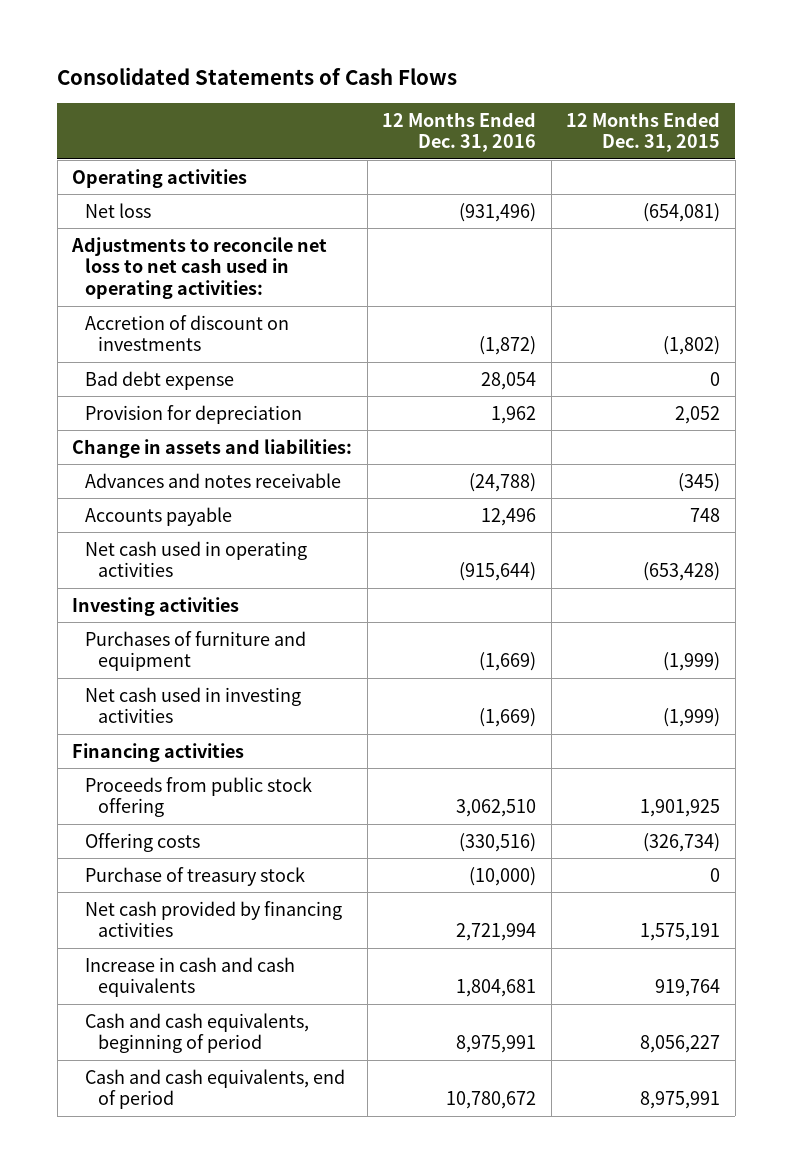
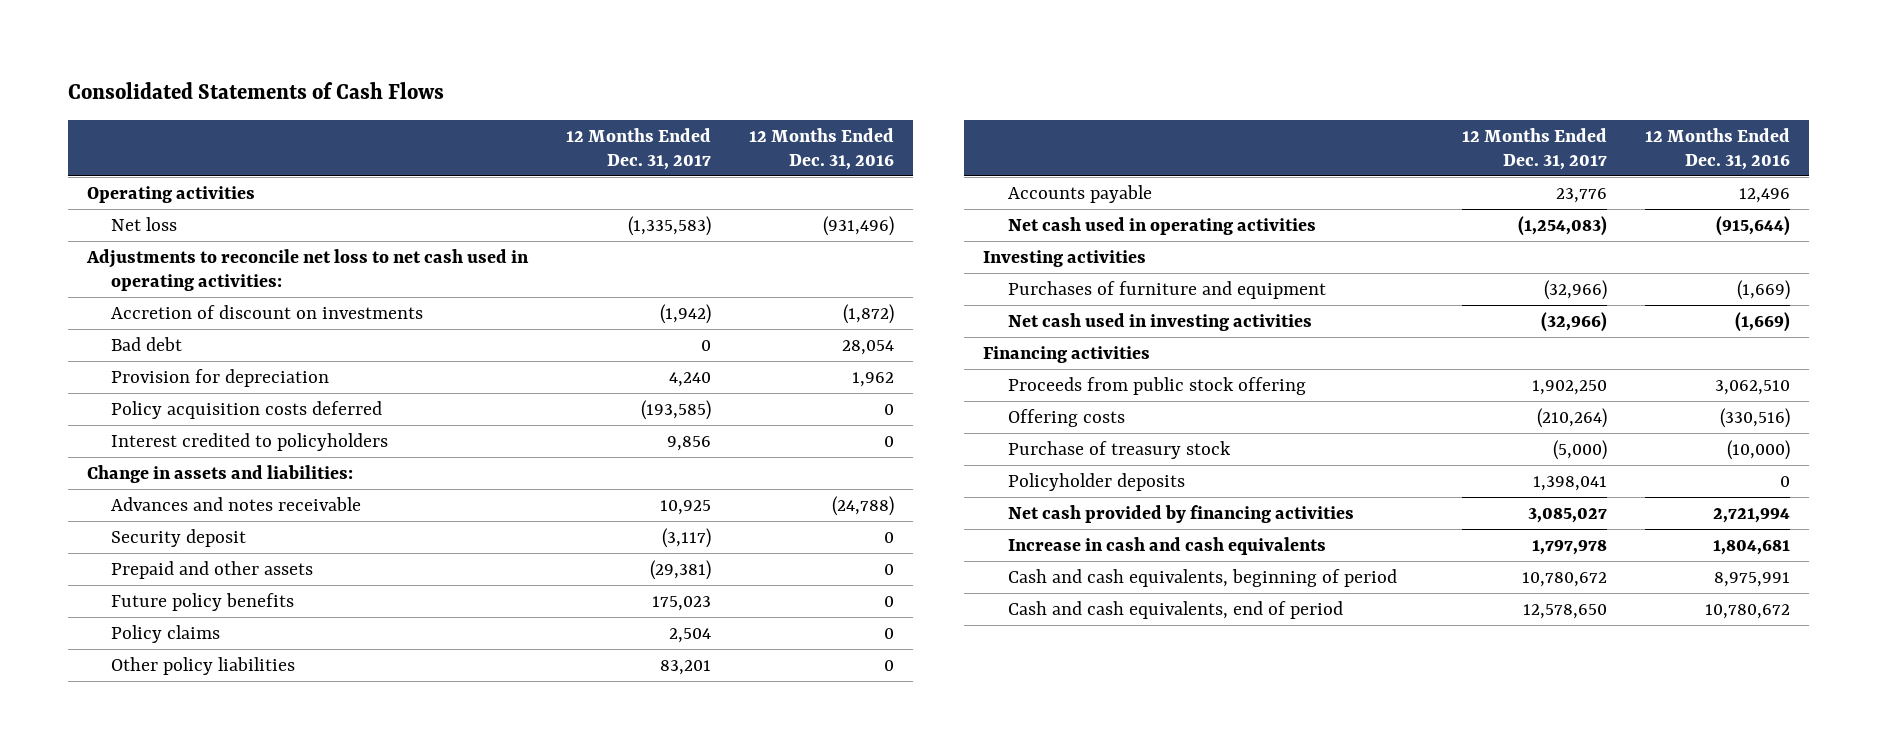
[566,111,721,153] 12 Months Ended Dec. 31, 2015 -> none
none -> [565,127,711,170] 12 Months Ended Dec. 31, 2017
[85,370,235,390] Bad debt expense -> [111,336,183,351] Bad debt
none -> [111,400,383,419] Policy acquisition costs deferred
none -> [111,432,389,451] Interest credited to policyholders
none -> [111,528,247,547] Security deposit
none -> [111,560,314,579] Prepaid and other assets
none -> [111,592,295,611] Future policy benefits
none -> [111,624,221,643] Policy claims
none -> [111,656,296,675] Other policy liabilities
none -> [1007,472,1185,491] Policyholder deposits

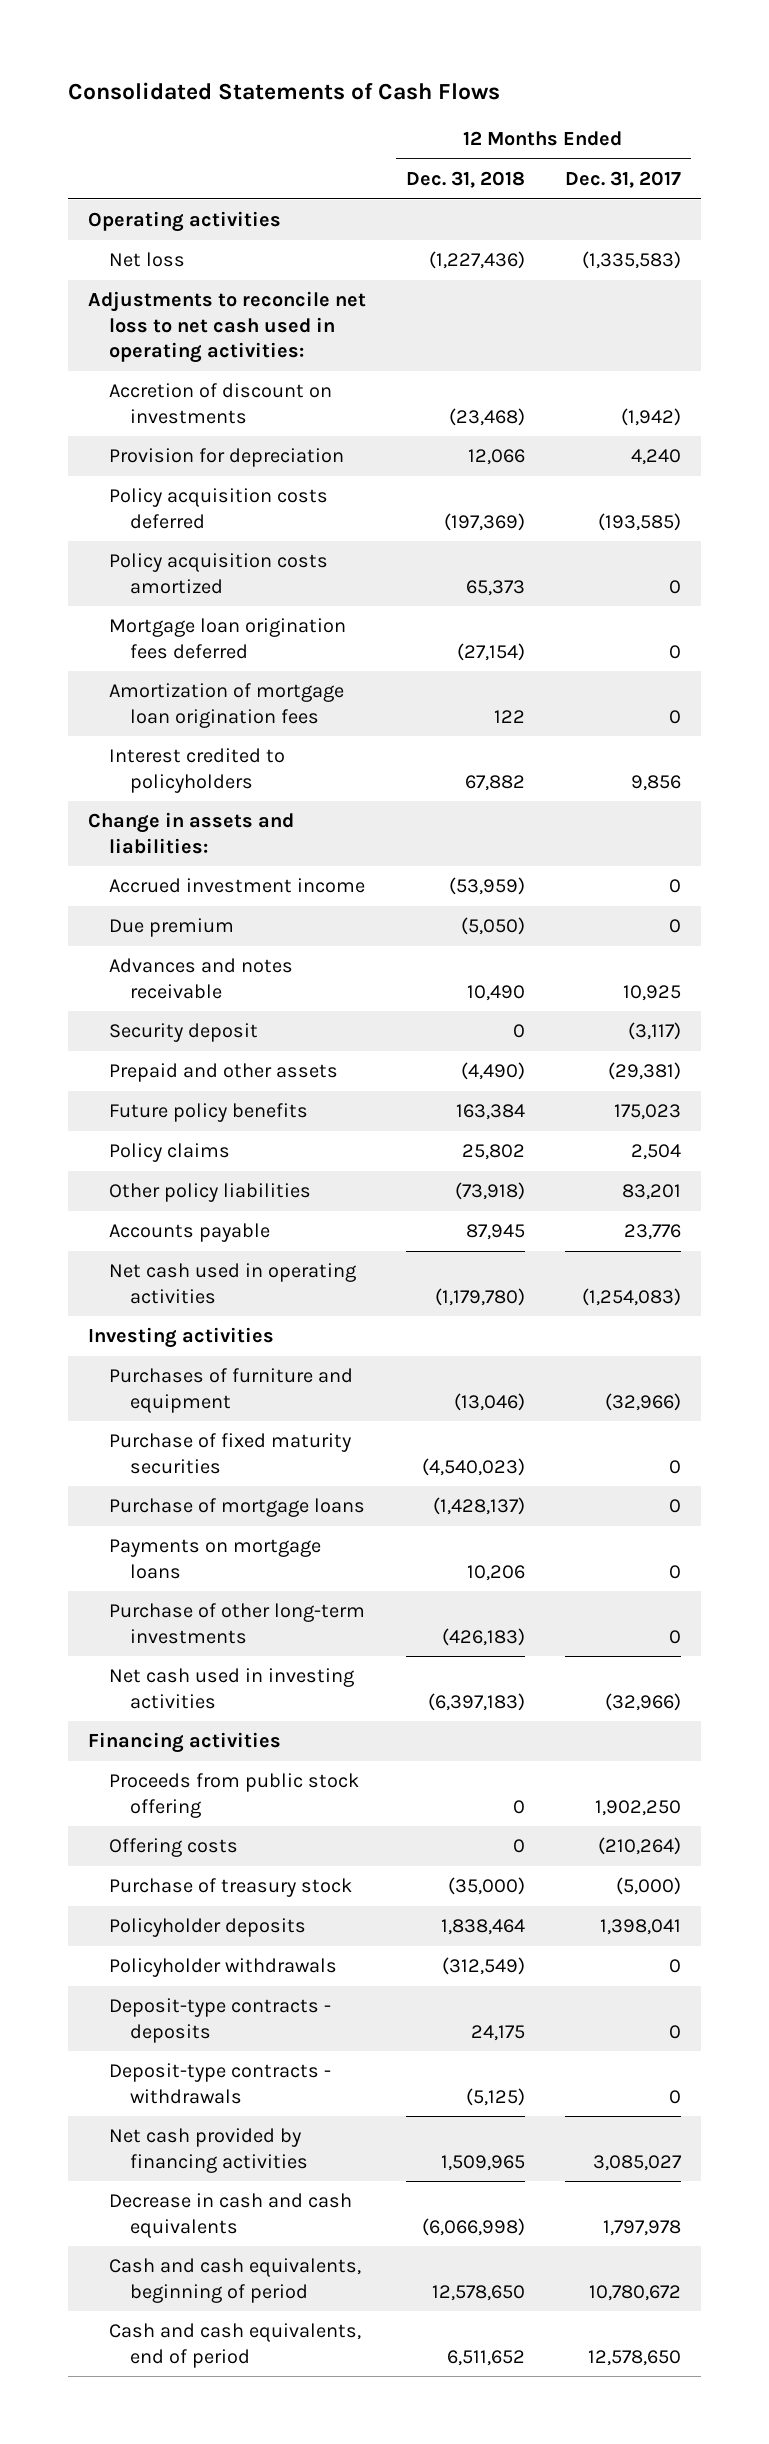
[748,127,894,170] 12 Months Ended Dec. 31, 2016 -> none
none -> [405,171,525,189] Dec. 31, 2018
[111,336,183,351] Bad debt -> none
none -> [109,553,329,594] Policy acquisition costs amortized
none -> [109,618,347,659] Mortgage loan origination fees deferred
none -> [109,683,345,728] Amortization of mortgage loan origination fees
none -> [109,878,366,894] Accrued investment income
none -> [109,918,235,938] Due premium
none -> [109,1433,352,1474] Purchase of fixed maturity securities
none -> [109,1498,366,1518] Purchase of mortgage loans
none -> [109,1539,322,1579] Payments on mortgage loans
none -> [109,1603,366,1644] Purchase of other long-term investments
none -> [109,1958,338,1978] Policyholder withdrawals
none -> [109,1998,332,2043] Deposit-type contracts - deposits
none -> [109,2063,332,2104] Deposit-type contracts - withdrawals
[1007,536,1326,555] Increase in cash and cash equivalents -> [109,2193,353,2238] Decrease in cash and cash equivalents

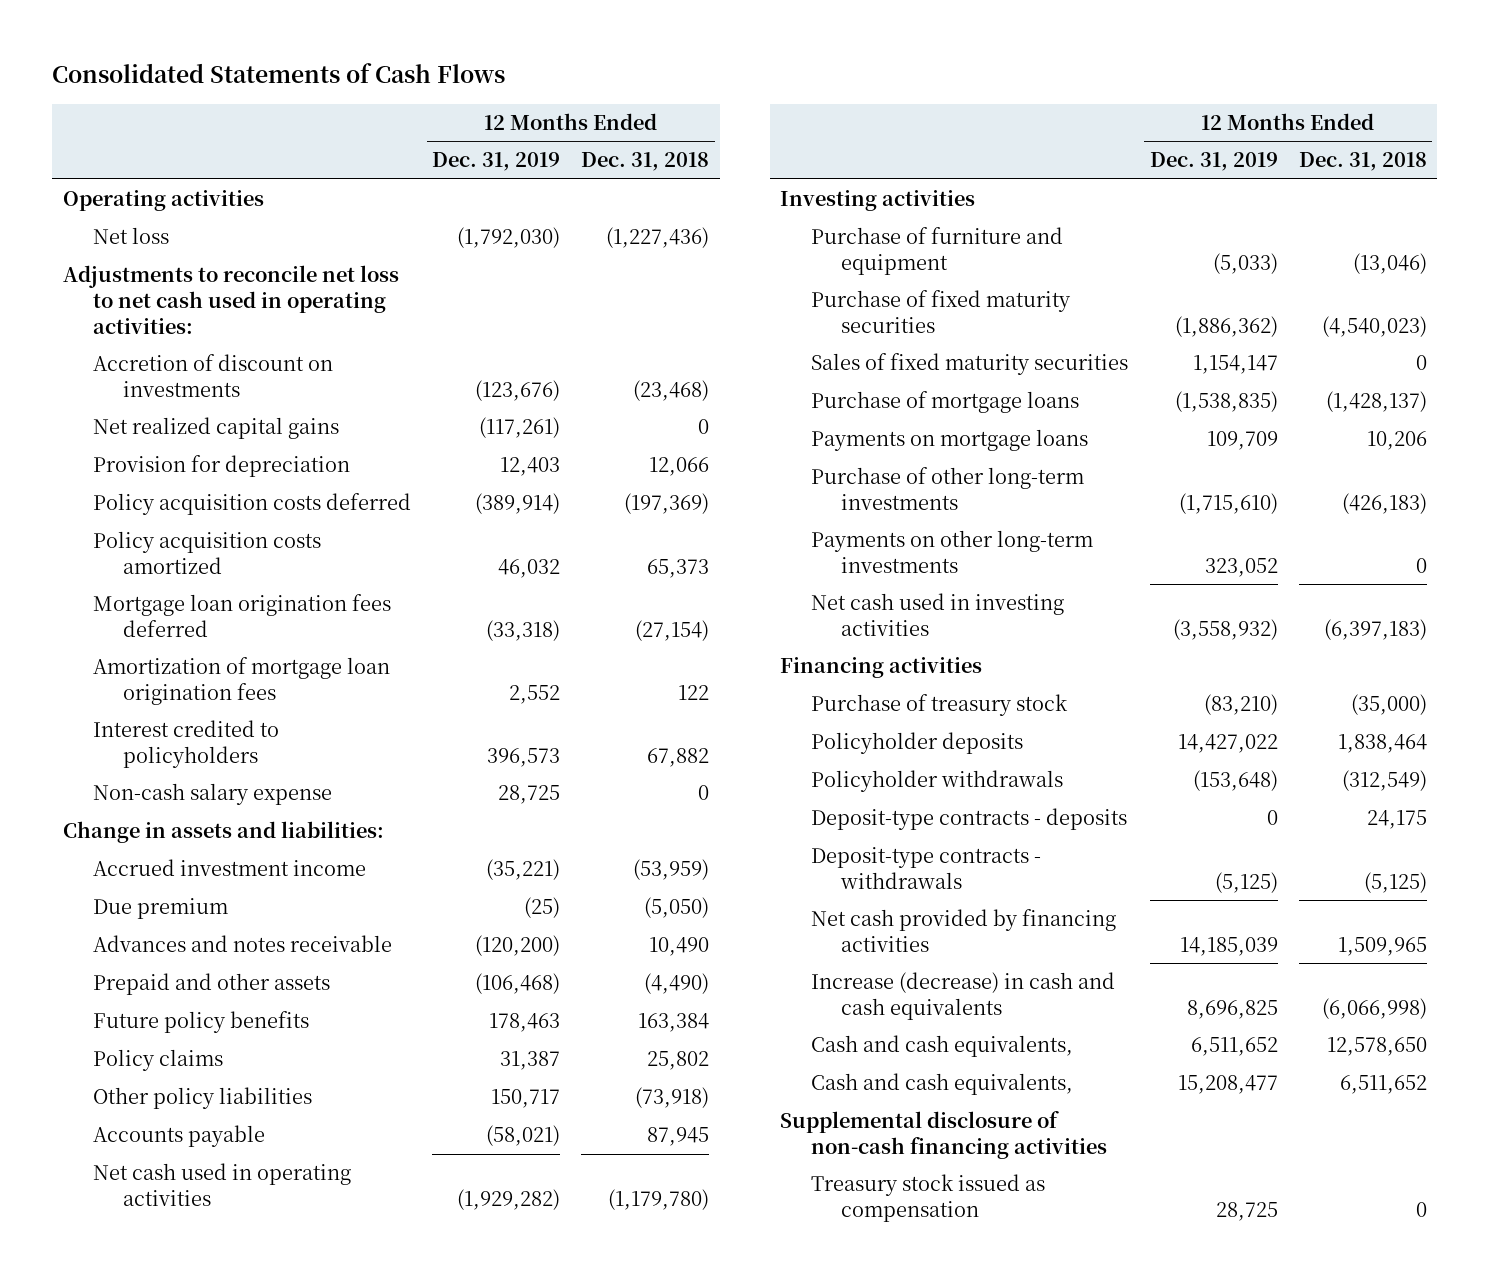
[564,171,681,189] Dec. 31, 2017 -> none
none -> [432,152,561,172] Dec. 31, 2019
none -> [92,417,339,440] Net realized capital gains
none -> [92,783,332,806] Non-cash salary expense
[109,1023,259,1043] Security deposit -> none
[109,1368,354,1413] Purchases of furniture and equipment -> [810,227,1063,275] Purchase of furniture and equipment
none -> [810,353,1128,376] Sales of fixed maturity securities
none -> [810,530,1093,573] Payments on other long-term investments
[109,1773,360,1818] Proceeds from public stock offering -> none
[109,1838,239,1858] Offering costs -> none
[109,2193,353,2238] Decrease in cash and cash equivalents -> [810,972,1115,1020] Increase (decrease) in cash and cash equivalents
[109,2258,362,2303] Cash and cash equivalents, beginning of period -> [810,1035,1073,1058] Cash and cash equivalents,
[109,2323,362,2368] Cash and cash equivalents, end of period -> [810,1073,1073,1096] Cash and cash equivalents,
none -> [780,1111,1107,1159] Supplemental disclosure of non-cash financing activities
none -> [810,1174,1045,1222] Treasury stock issued as compensation

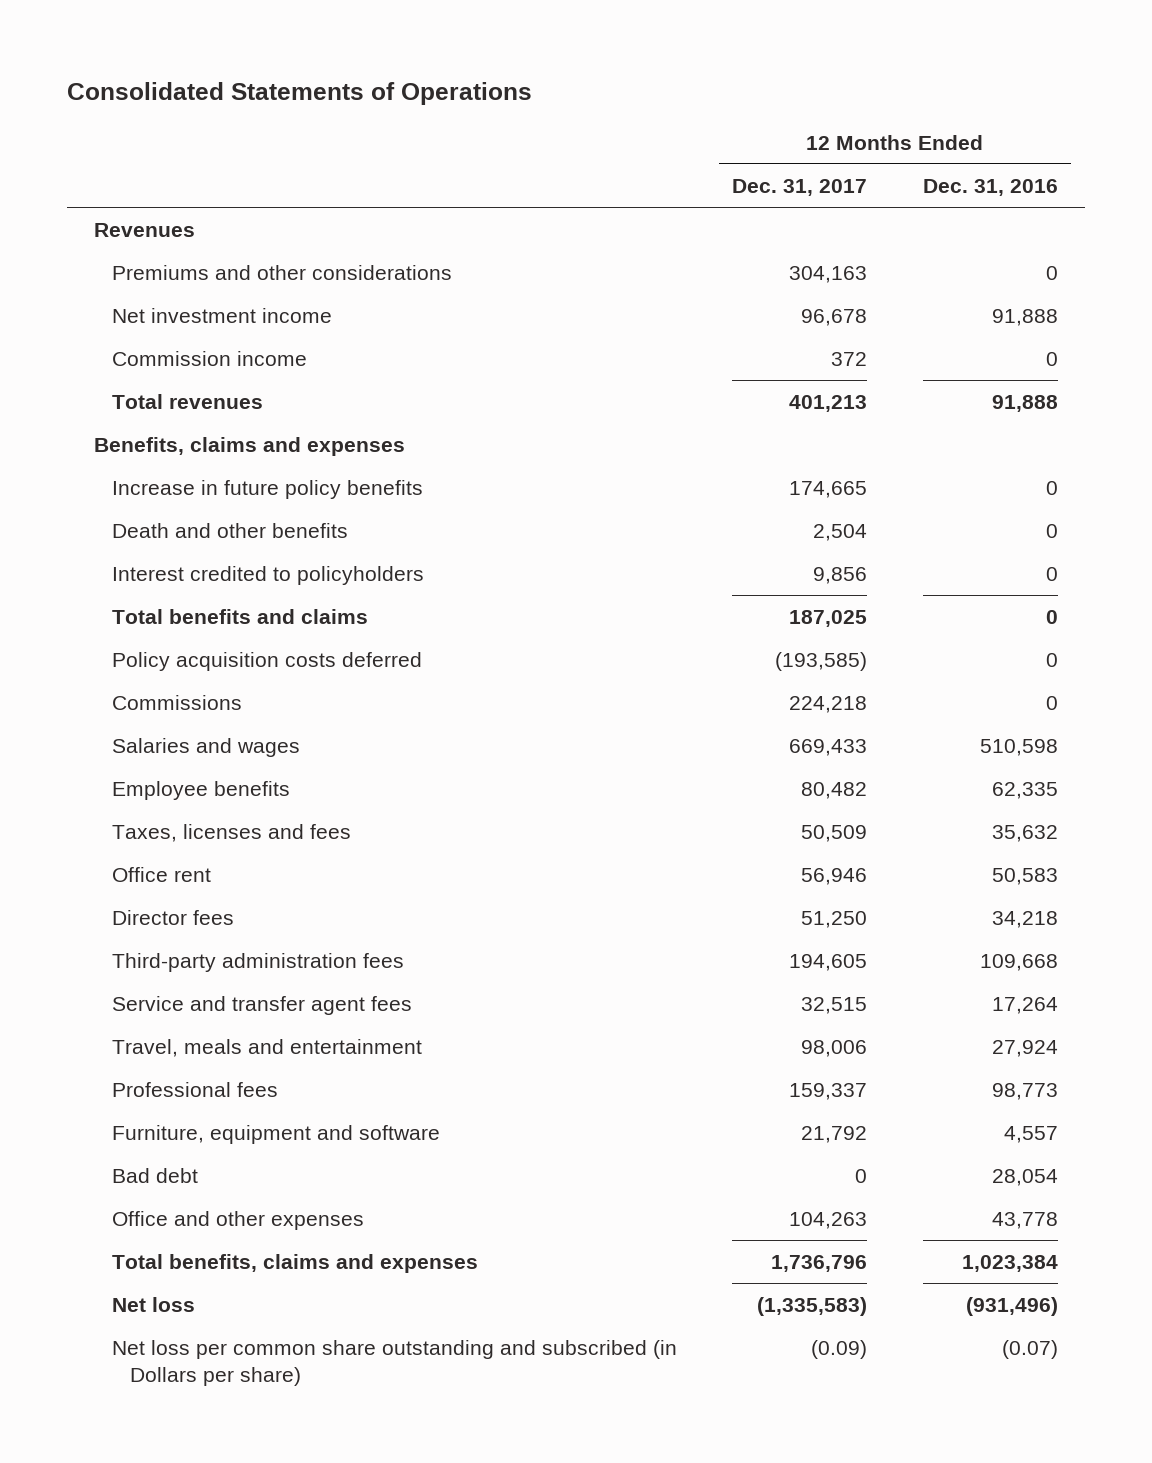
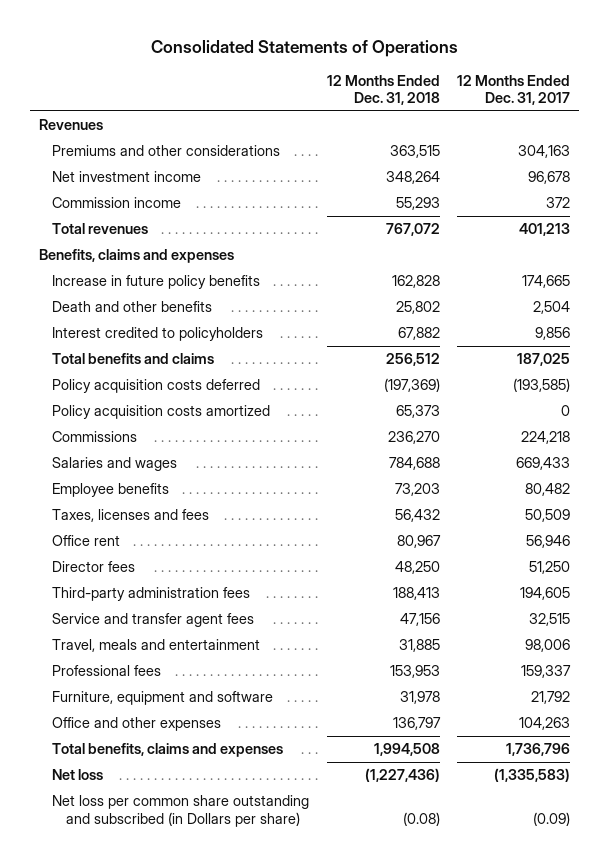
[922,178,1058,196] Dec. 31, 2016 -> none
none -> [326,75,440,106] 12 Months Ended Dec. 31, 2018
none -> [52,405,271,420] Policy acquisition costs amortized
[112,1167,199,1183] Bad debt -> none

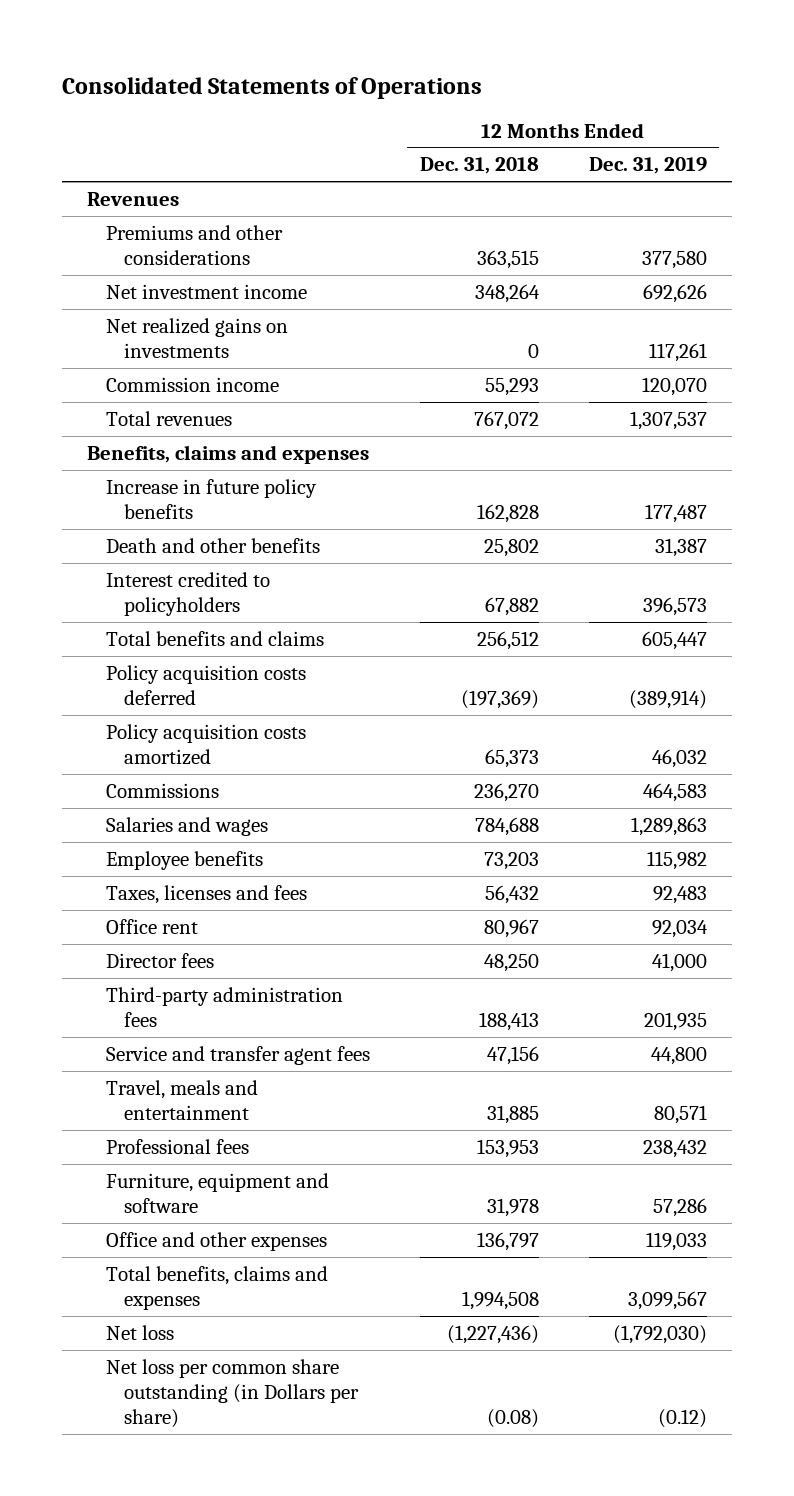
[457,75,571,106] 12 Months Ended Dec. 31, 2017 -> none
none -> [588,157,707,175] Dec. 31, 2019
none -> [105,317,288,359] Net realized gains on investments
[52,795,310,827] Net loss per common share outstanding and subscribed (in Dollars per share) -> [105,1358,360,1429] Net loss per common share outstanding (in Dollars per share)

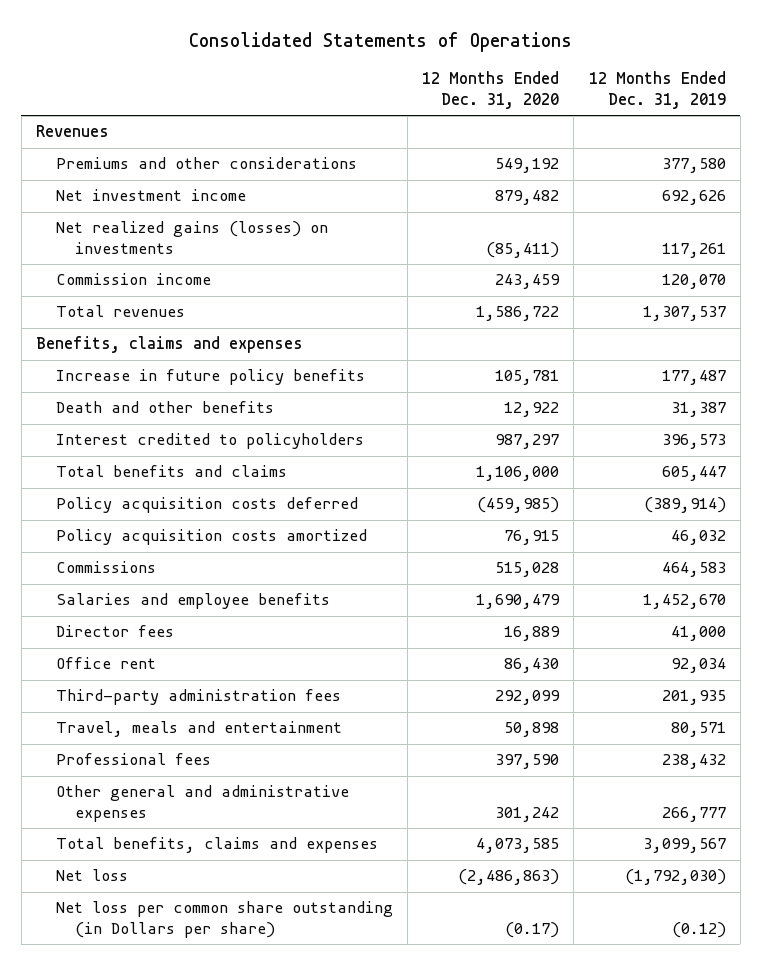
[419,157,539,175] Dec. 31, 2018 -> none
none -> [422,71,560,109] 12 Months Ended Dec. 31, 2020
[105,317,288,359] Net realized gains on investments -> [55,221,328,255] Net realized gains (losses) on investments
[105,816,268,836] Salaries and wages -> none
[105,884,307,904] Taxes, licenses and fees -> none
[105,850,263,870] Employee benefits -> [55,593,330,610] Salaries and employee benefits
[646,850,707,870] 115,982 -> [642,594,726,610] 1,452,670
[105,918,198,934] Office rent -> [55,657,156,670] Office rent
[105,1045,370,1065] Service and transfer agent fees -> none
[105,1172,329,1214] Furniture, equipment and software -> none
[105,1231,327,1251] Office and other expenses -> [55,785,349,823] Other general and administrative expenses
[645,1231,707,1251] 119,033 -> [661,807,726,823] 266,777

